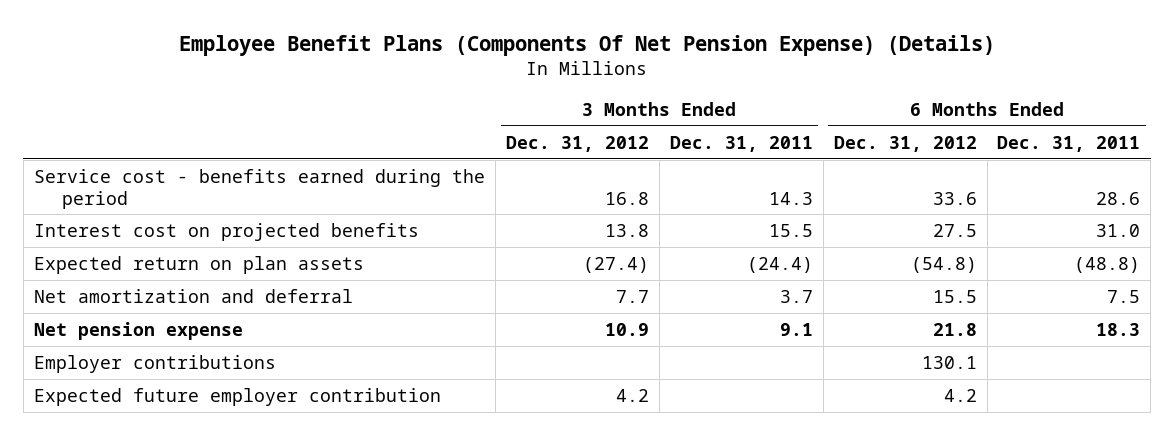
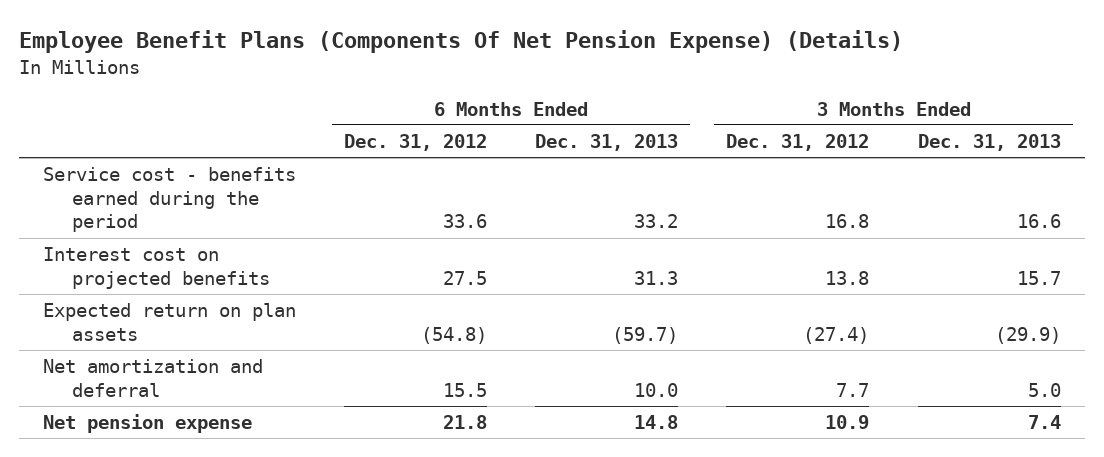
[669,135,813,152] Dec. 31, 2011 -> none
[997,135,1141,152] Dec. 31, 2011 -> none
none -> [535,133,679,151] Dec. 31, 2013
none -> [917,133,1061,151] Dec. 31, 2013
[33,354,276,373] Employer contributions -> none
[33,387,441,406] Expected future employer contribution -> none

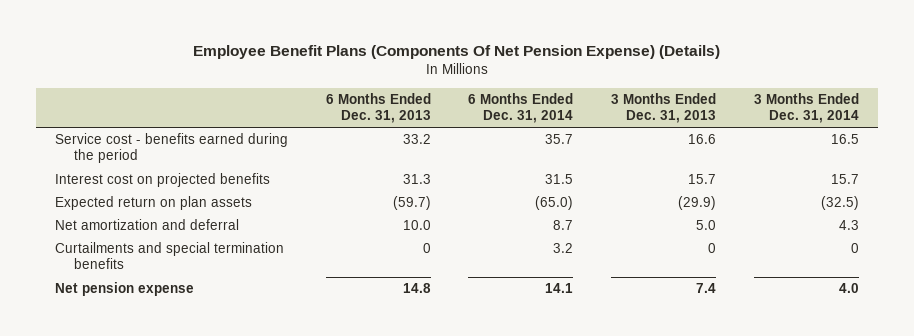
[344,133,488,151] Dec. 31, 2012 -> none
[726,133,870,151] Dec. 31, 2012 -> none
none -> [468,92,574,124] 6 Months Ended Dec. 31, 2014
none -> [753,92,859,124] 3 Months Ended Dec. 31, 2014
none -> [54,242,284,270] Curtailments and special termination benefits

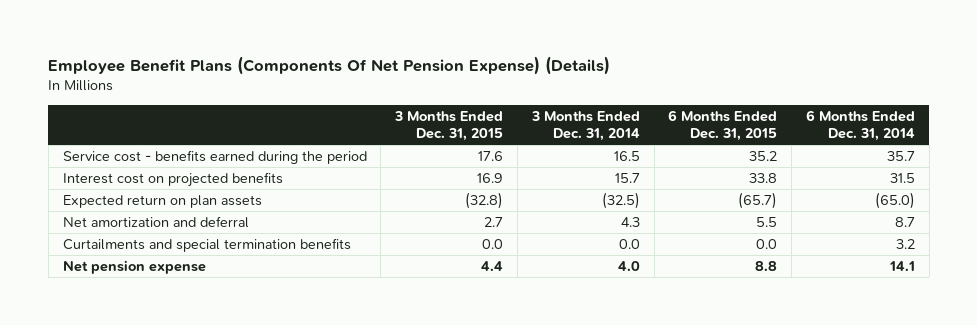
[325,92,431,124] 6 Months Ended Dec. 31, 2013 -> none
[611,92,717,124] 3 Months Ended Dec. 31, 2013 -> none
none -> [394,110,504,142] 3 Months Ended Dec. 31, 2015
none -> [668,109,778,142] 6 Months Ended Dec. 31, 2015
[850,243,859,254] 0 -> [618,239,640,250] 0.0

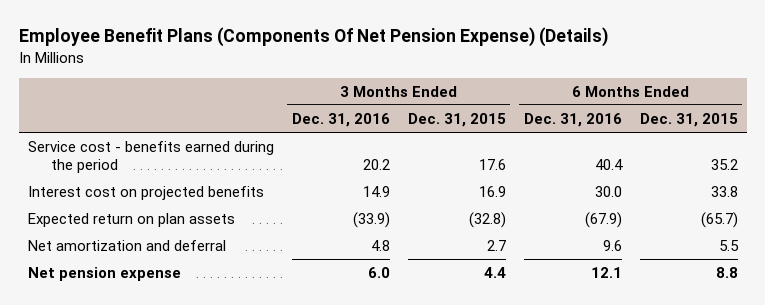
[530,110,640,142] 3 Months Ended Dec. 31, 2014 -> none
[805,109,915,142] 6 Months Ended Dec. 31, 2014 -> none
none -> [291,112,390,127] Dec. 31, 2016
none -> [523,112,622,127] Dec. 31, 2016
[62,238,351,253] Curtailments and special termination benefits -> none

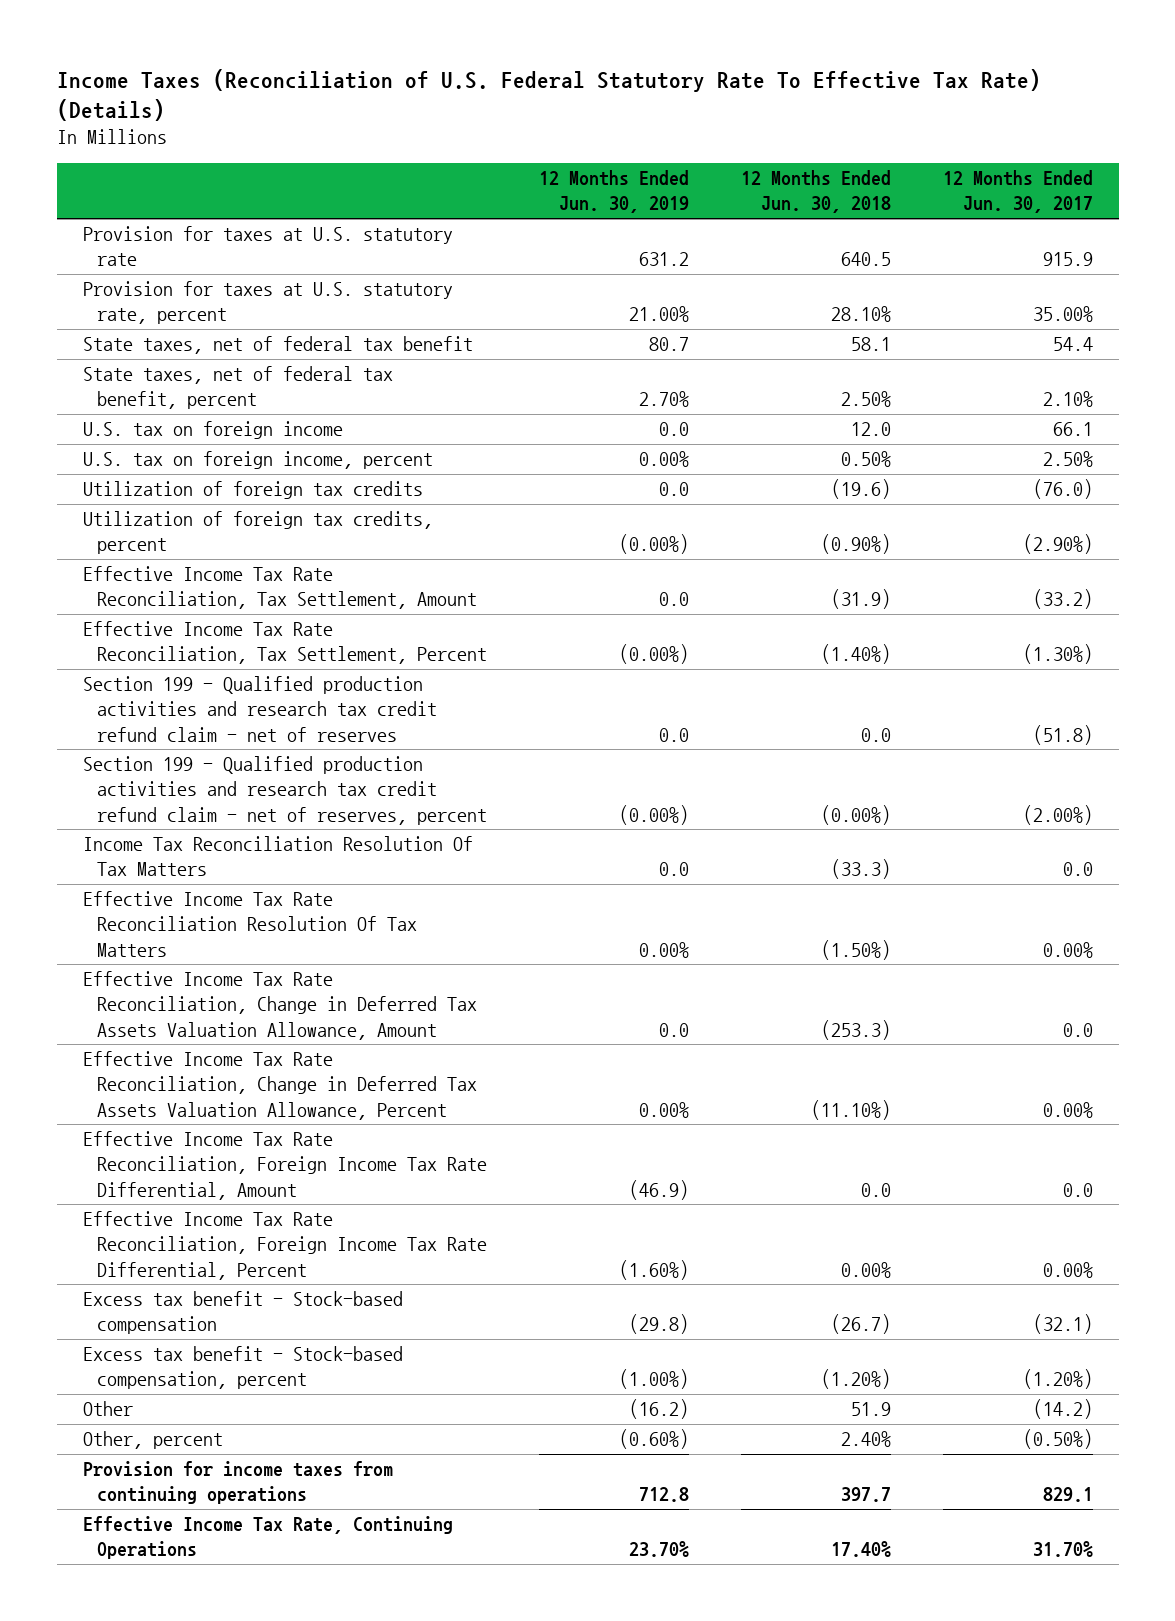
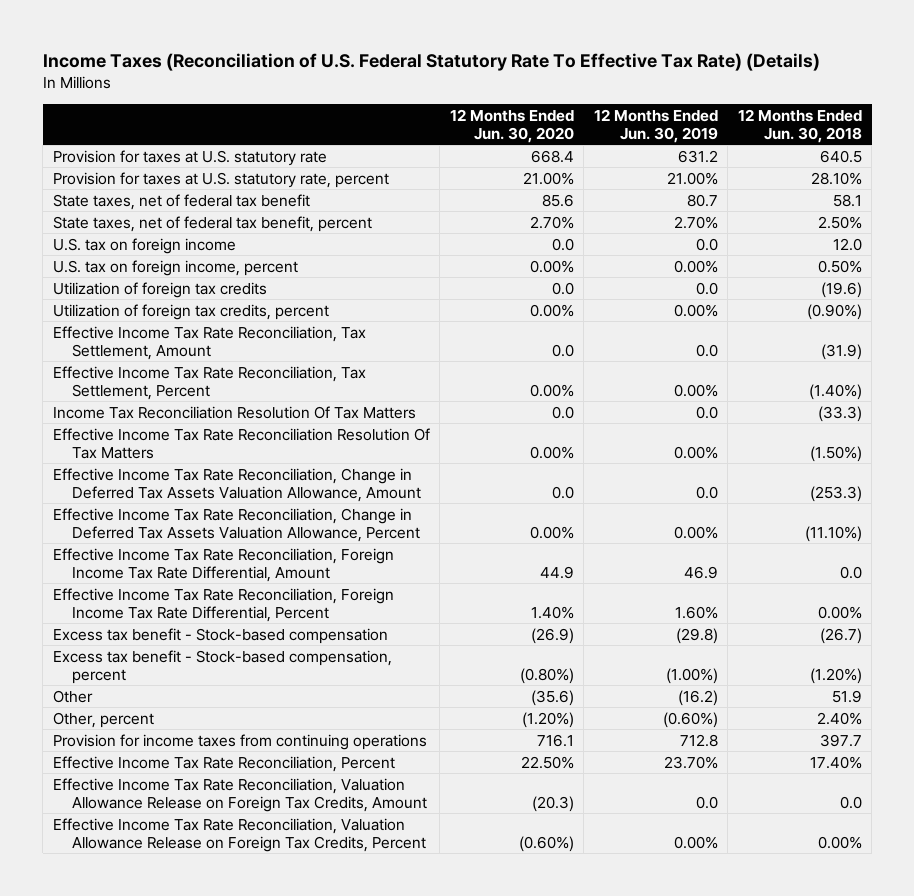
[942,170,1093,214] 12 Months Ended Jun. 30, 2017 -> none
none -> [449,108,574,143] 12 Months Ended Jun. 30, 2020
[618,534,689,555] (0.00%) -> [673,303,718,317] 0.00%
[82,676,437,742] Section 199 - Qualified production activities and research tax credit refund claim - net of reserves -> none
[82,756,487,825] Section 199 - Qualified production activities and research tax credit refund claim - net of reserves, percent -> none
[618,644,689,665] (0.00%) -> [673,383,718,397] 0.00%
[628,1179,689,1200] (46.9) -> [683,565,718,579] 46.9
[618,1259,689,1280] (1.60%) -> [674,605,718,619] 1.60%
[82,1516,453,1560] Effective Income Tax Rate, Continuing Operations -> [52,755,395,772] Effective Income Tax Rate Reconciliation, Percent
none -> [52,777,427,812] Effective Income Tax Rate Reconciliation, Valuation Allowance Release on Foreign Tax Credits, Amount
none -> [52,817,426,852] Effective Income Tax Rate Reconciliation, Valuation Allowance Release on Foreign Tax Credits, Percent

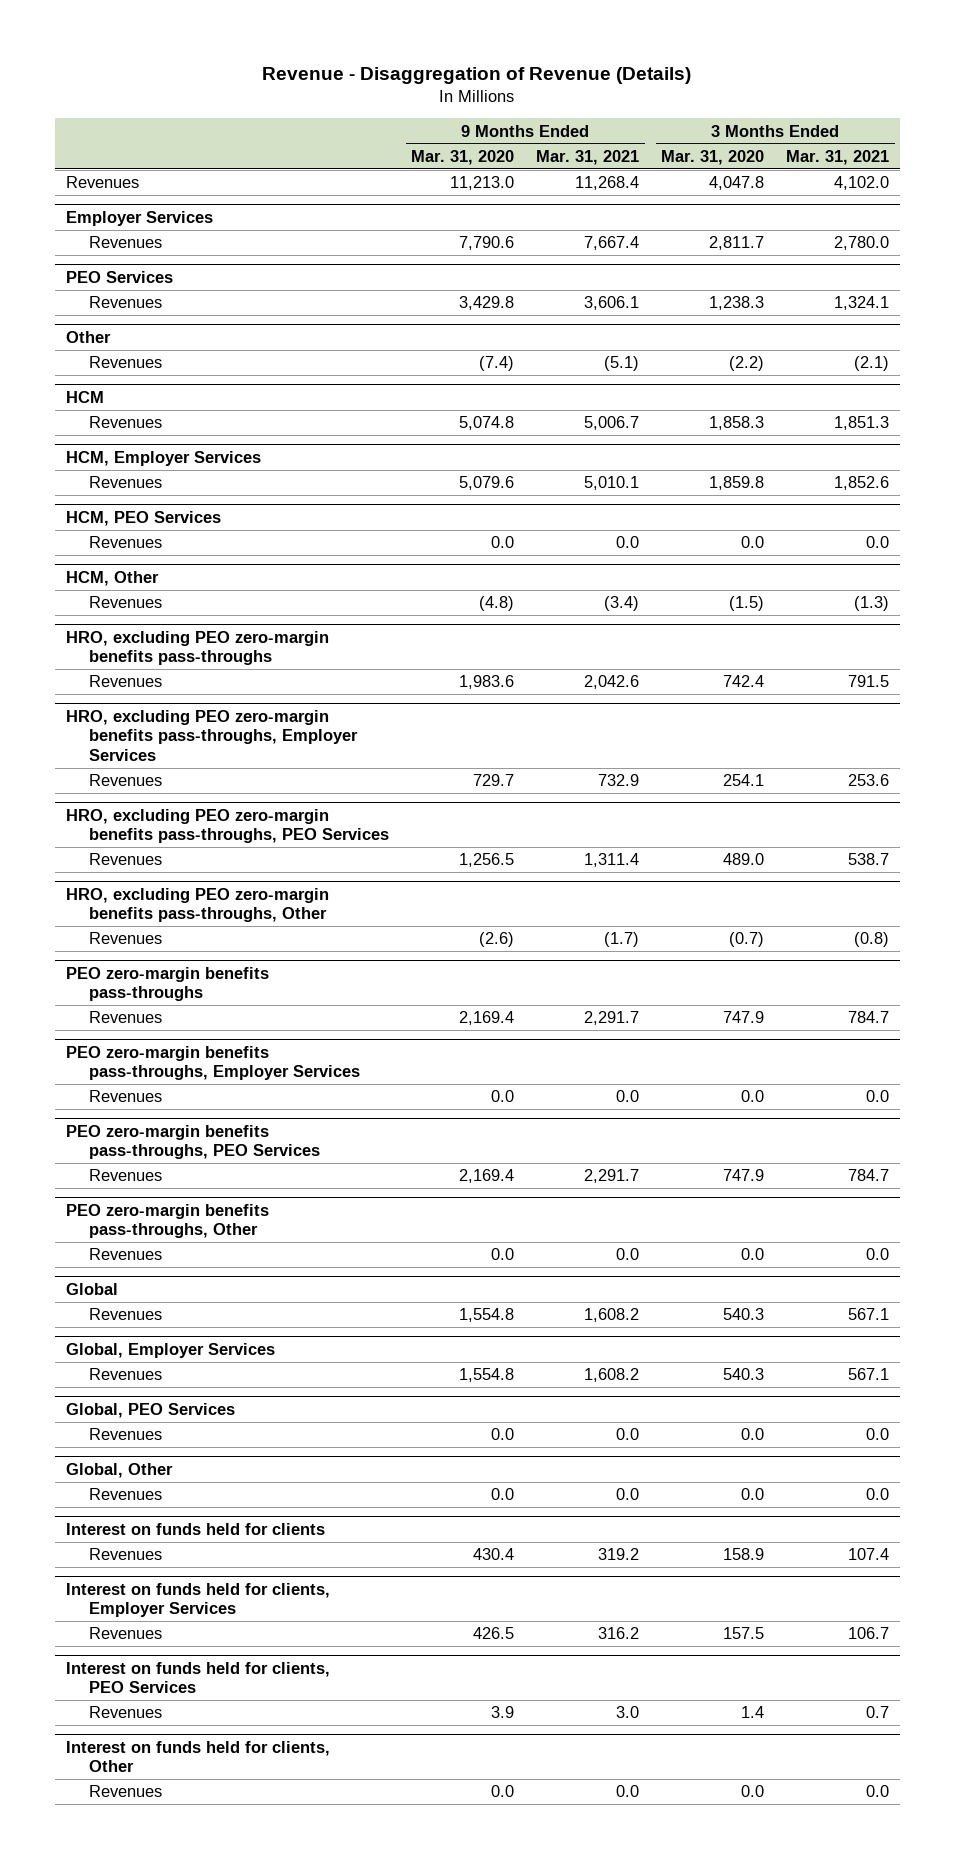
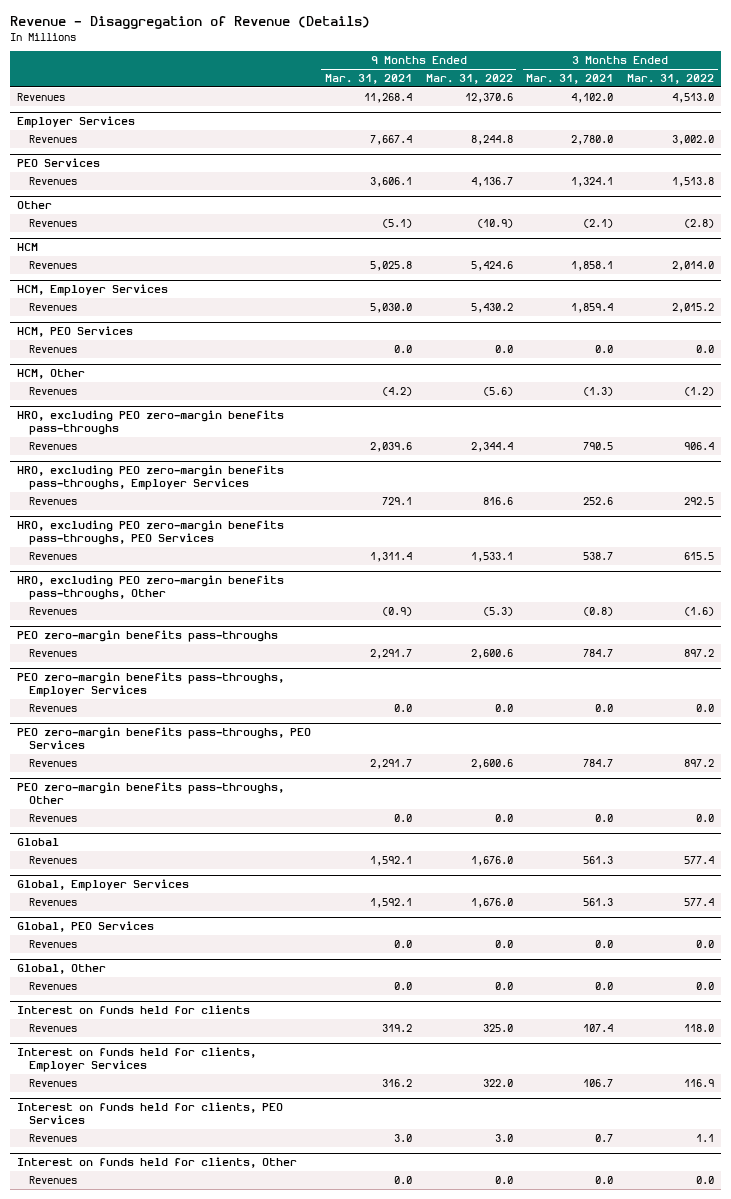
[411,149,515,165] Mar. 31, 2020 -> none
[661,149,765,165] Mar. 31, 2020 -> none
none -> [425,74,513,85] Mar. 31, 2022
none -> [627,74,715,85] Mar. 31, 2022
[584,416,640,431] 5,006.7 -> [369,260,412,271] 5,025.8
[834,416,890,431] 1,851.3 -> [571,260,614,271] 1,858.1
[584,476,640,491] 5,010.1 -> [369,302,412,313] 5,030.0
[834,476,890,491] 1,852.6 -> [571,302,614,313] 1,859.4
[604,596,640,612] (3.4) -> [381,386,412,396] (4.2)
[584,675,640,690] 2,042.6 -> [369,441,412,452] 2,039.6
[848,675,890,688] 791.5 -> [583,441,614,450] 790.5
[598,774,640,787] 732.9 -> [381,496,412,505] 729.1
[848,774,890,787] 253.6 -> [583,496,614,505] 252.6
[604,932,640,948] (1.7) -> [381,606,412,616] (0.9)
[584,1308,640,1323] 1,608.2 -> [369,855,412,866] 1,592.1
[848,1308,890,1321] 567.1 -> [583,855,614,864] 561.3
[584,1368,640,1383] 1,608.2 -> [369,897,412,908] 1,592.1
[848,1368,890,1381] 567.1 -> [583,897,614,906] 561.3

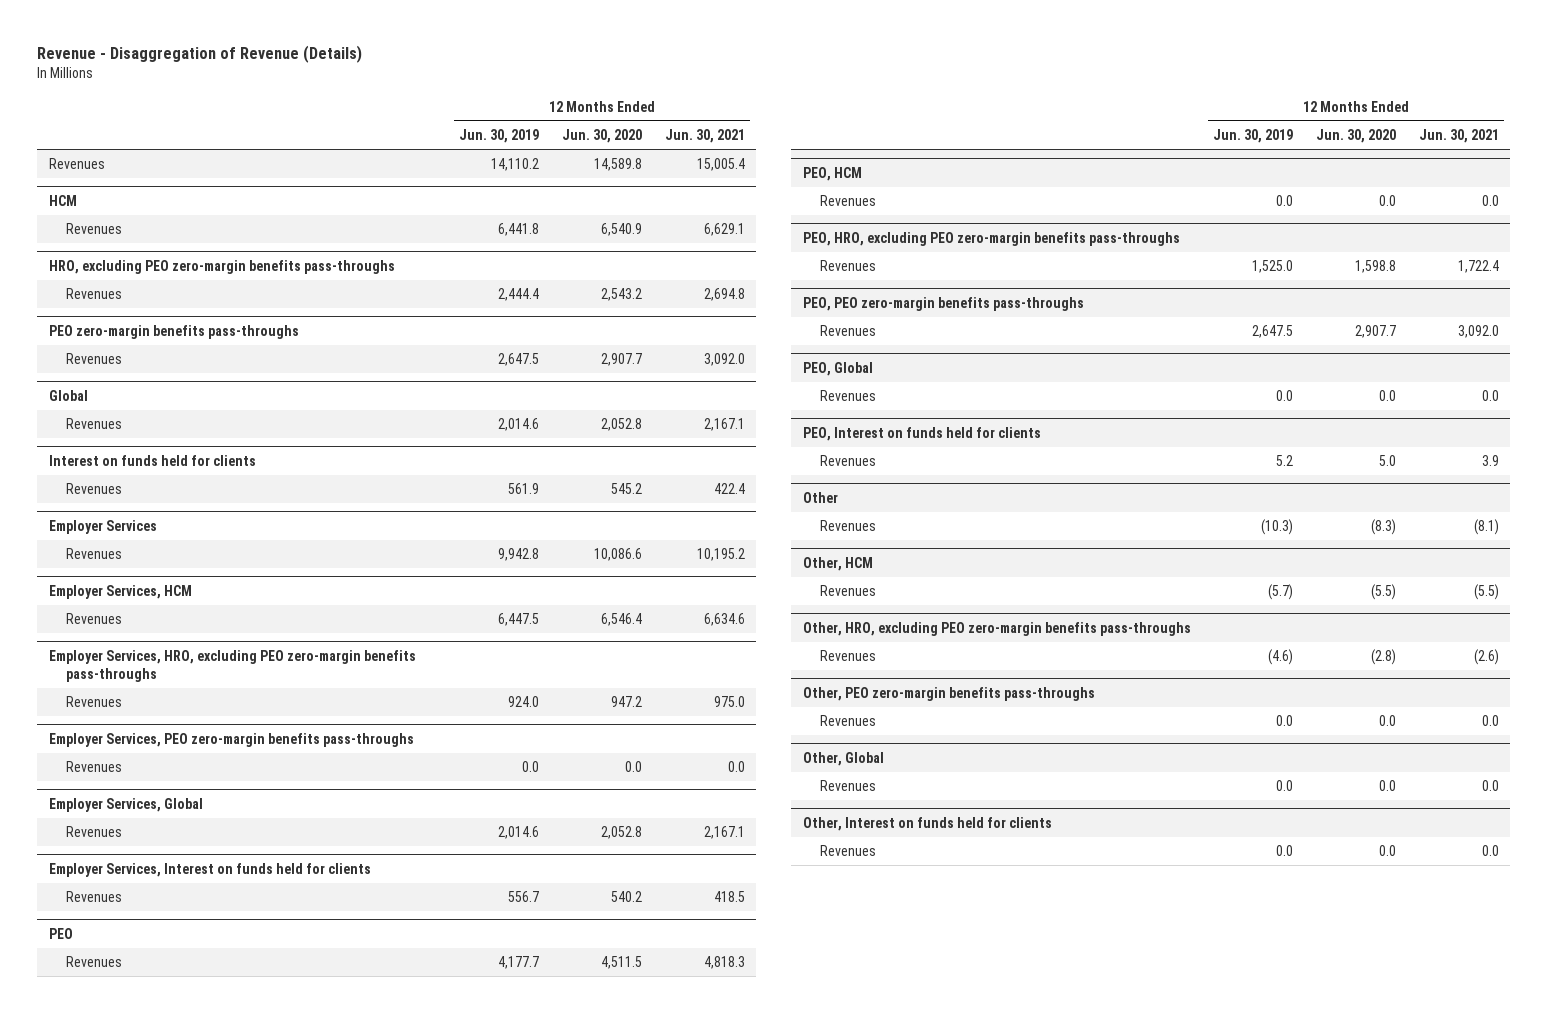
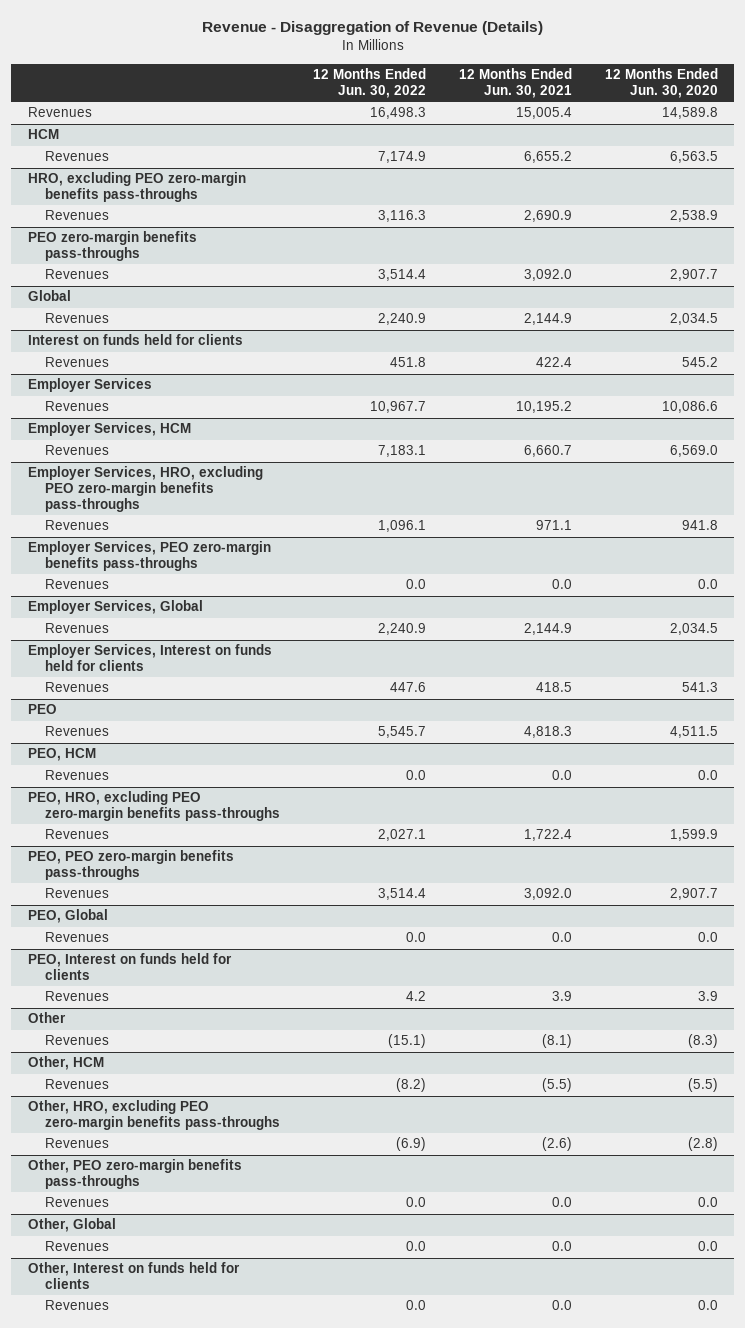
[459,129,540,144] Jun. 30, 2019 -> none
none -> [312,68,426,99] 12 Months Ended Jun. 30, 2022
[601,223,643,237] 6,540.9 -> [669,151,718,164] 6,563.5
[703,223,745,237] 6,629.1 -> [523,151,572,164] 6,655.2
[601,288,643,302] 2,543.2 -> [669,210,718,223] 2,538.9
[703,288,745,302] 2,694.8 -> [523,210,572,223] 2,690.9
[601,418,643,432] 2,052.8 -> [669,313,718,326] 2,034.5
[703,418,745,432] 2,167.1 -> [523,313,572,326] 2,144.9
[601,613,643,627] 6,546.4 -> [669,445,718,458] 6,569.0
[703,613,745,627] 6,634.6 -> [523,445,572,458] 6,660.7
[611,696,643,708] 947.2 -> [681,520,718,531] 941.8
[713,696,745,708] 975.0 -> [535,520,572,531] 971.1
[601,826,643,840] 2,052.8 -> [669,623,718,636] 2,034.5
[703,826,745,840] 2,167.1 -> [523,623,572,636] 2,144.9
[611,891,643,903] 540.2 -> [681,682,718,693] 541.3
[1355,260,1397,274] 1,598.8 -> [669,829,718,842] 1,599.9
[1379,455,1397,467] 5.0 -> [697,991,718,1002] 3.9

